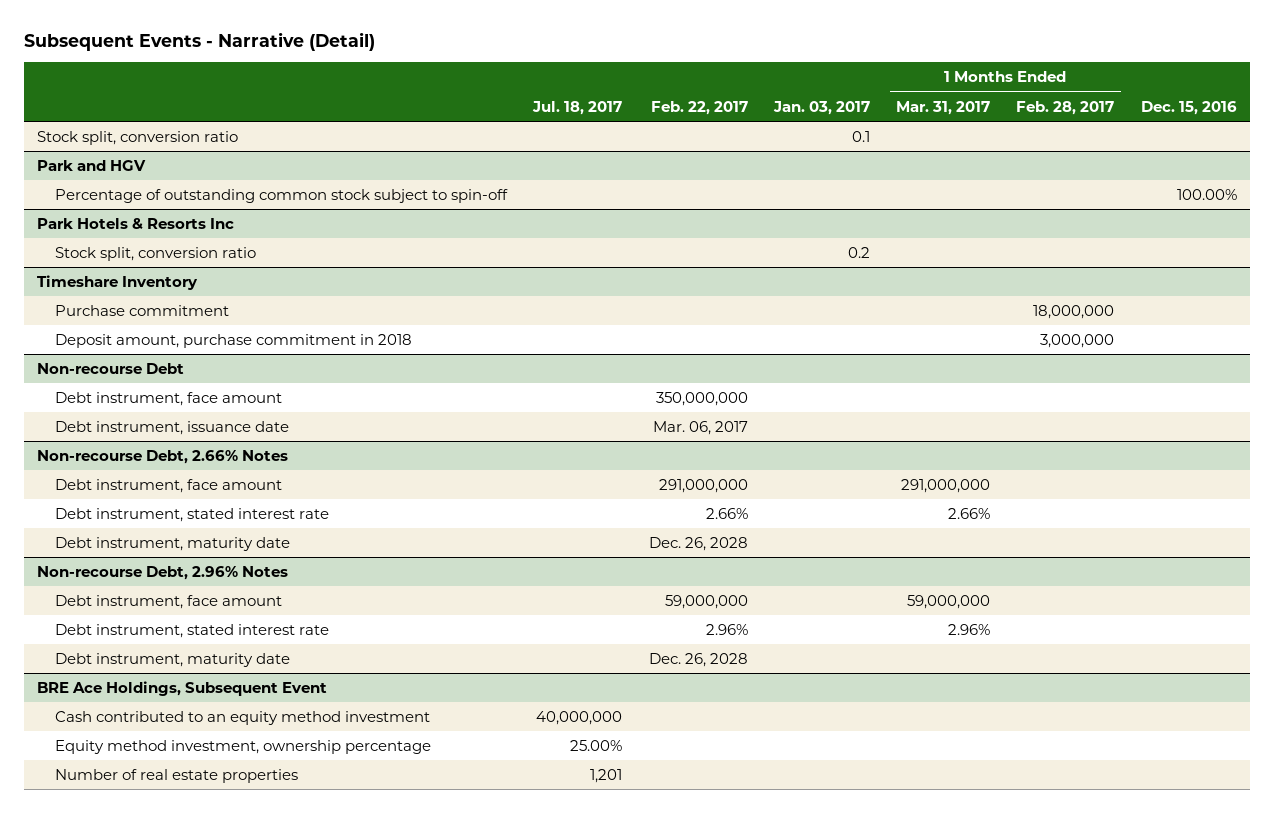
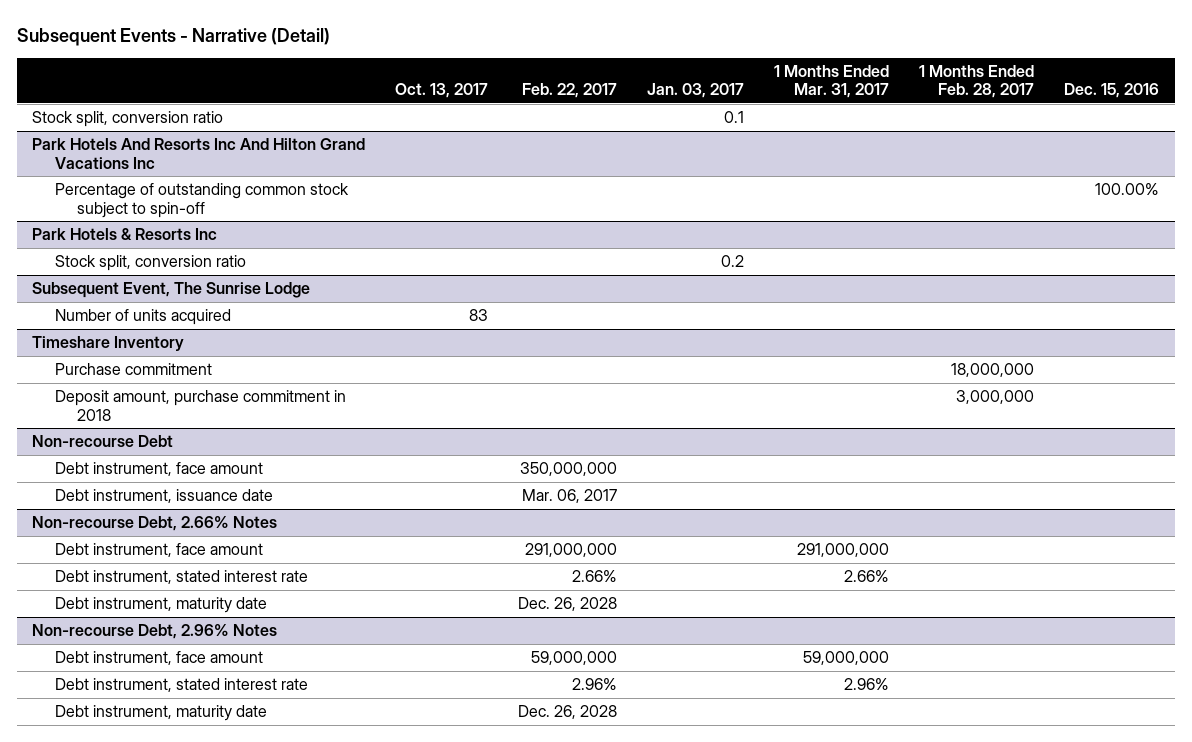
[532,100,623,115] Jul. 18, 2017 -> none
none -> [395,83,489,99] Oct. 13, 2017
[36,159,146,171] Park and HGV -> [32,138,366,169] Park Hotels And Resorts Inc And Hilton Grand Vacations Inc
none -> [32,282,311,299] Subsequent Event, The Sunrise Lodge
none -> [54,309,231,326] Number of units acquired
[36,680,327,696] BRE Ace Holdings, Subsequent Event -> none
[55,710,431,725] Cash contributed to an equity method investment -> none
[55,739,432,754] Equity method investment, ownership percentage -> none
[55,768,299,783] Number of real estate properties -> none

